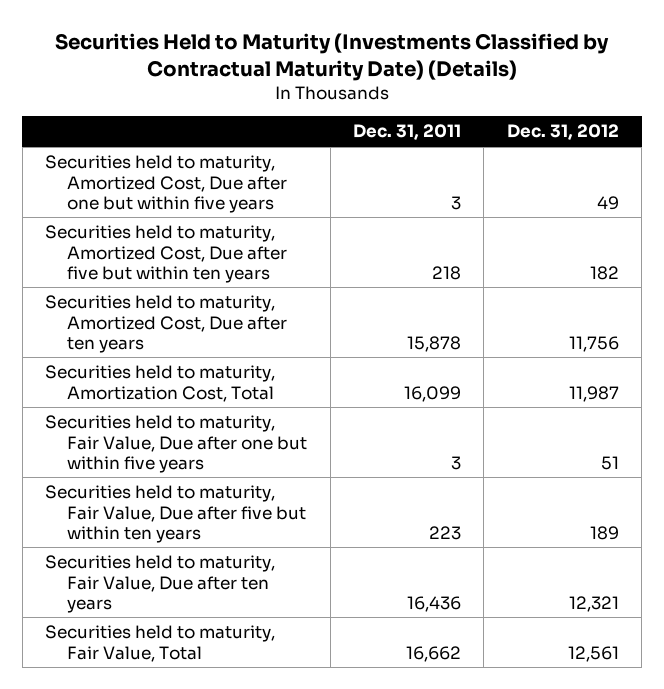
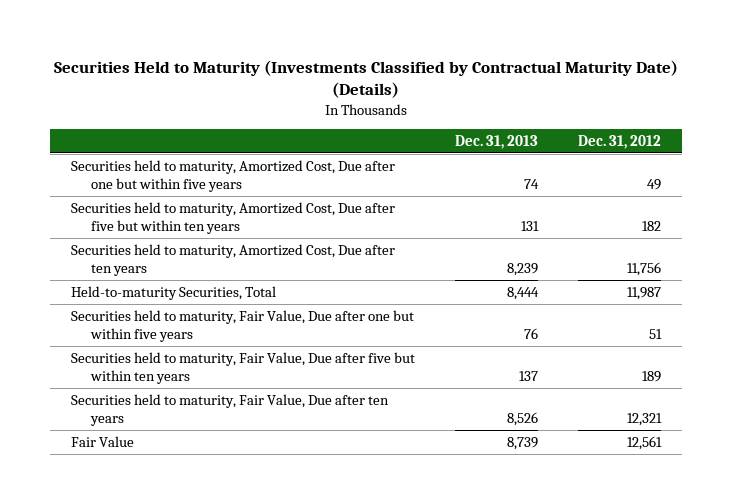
[352,124,461,141] Dec. 31, 2011 -> none
none -> [454,134,538,149] Dec. 31, 2013
[45,365,276,402] Securities held to maturity, Amortization Cost, Total -> [70,285,276,300] Held-to-maturity Securities, Total
[45,625,276,662] Securities held to maturity, Fair Value, Total -> [70,435,134,447] Fair Value

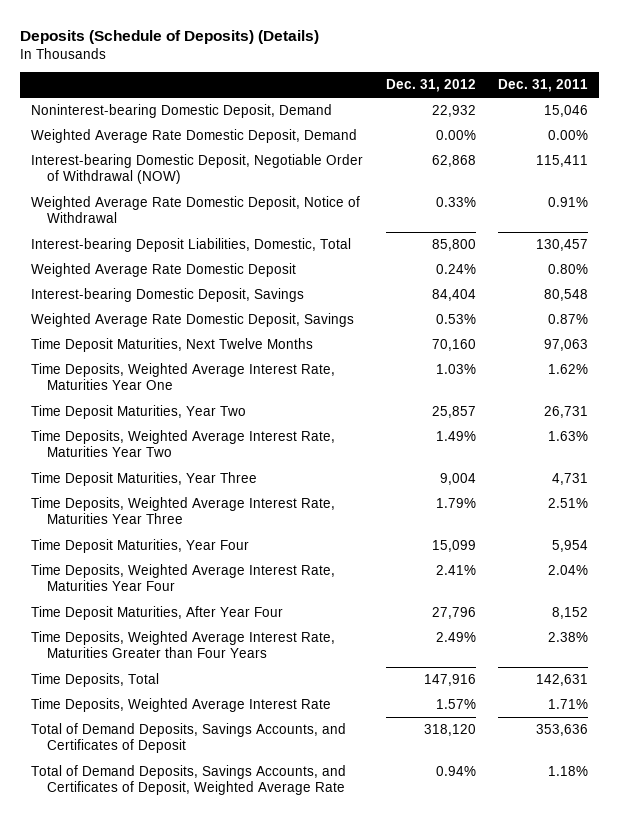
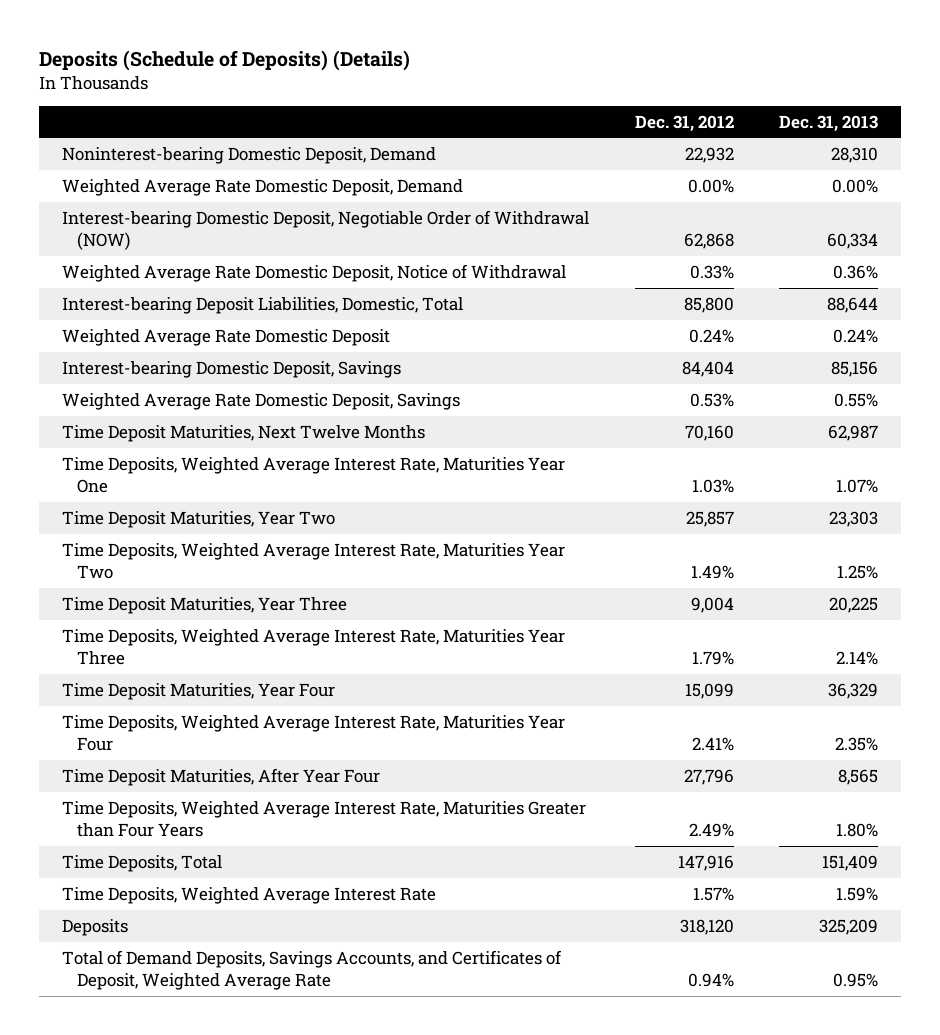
[498,79,589,93] Dec. 31, 2011 -> none
none -> [779,114,879,132] Dec. 31, 2013
[31,723,347,754] Total of Demand Deposits, Savings Accounts, and Certificates of Deposit -> [61,919,128,937] Deposits

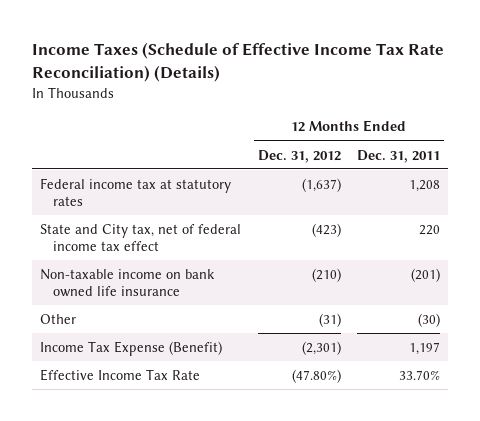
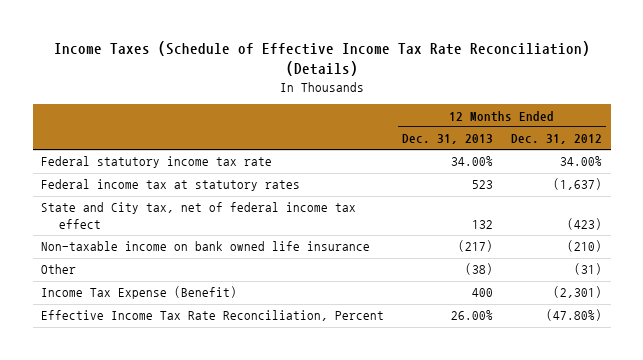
[357,149,441,163] Dec. 31, 2011 -> none
none -> [402,134,494,145] Dec. 31, 2013
none -> [41,156,273,169] Federal statutory income tax rate
[40,368,201,381] Effective Income Tax Rate -> [41,310,385,322] Effective Income Tax Rate Reconciliation, Percent

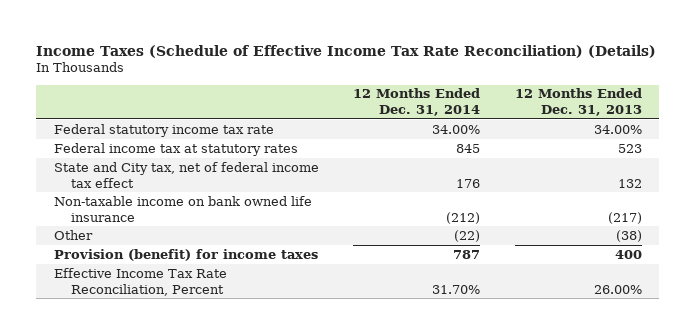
[510,134,602,145] Dec. 31, 2012 -> none
none -> [353,88,481,117] 12 Months Ended Dec. 31, 2014
[41,286,238,300] Income Tax Expense (Benefit) -> [53,248,318,261] Provision (benefit) for income taxes

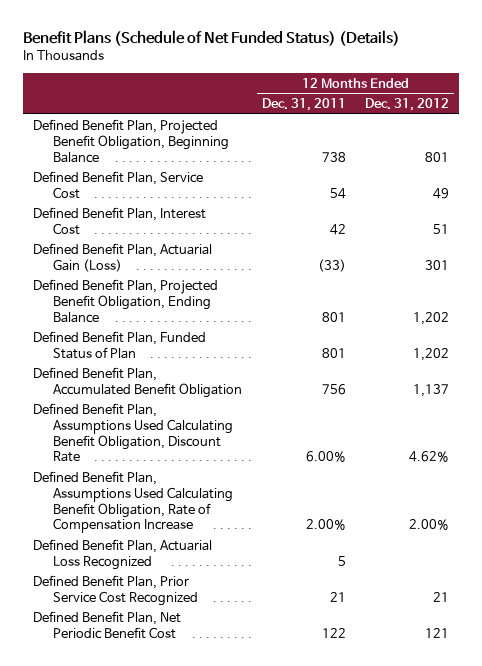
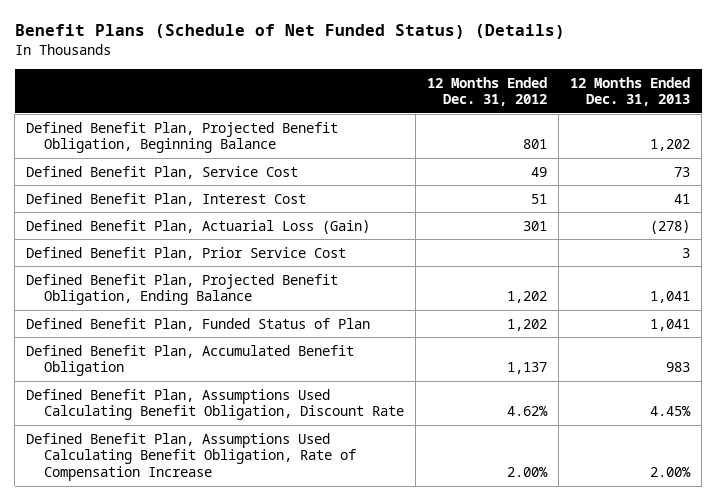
[261,98,346,112] Dec. 31, 2011 -> none
none -> [570,76,691,107] 12 Months Ended Dec. 31, 2013
[32,242,212,272] Defined Benefit Plan, Actuarial Gain (Loss) -> [26,219,371,234] Defined Benefit Plan, Actuarial Loss (Gain)
none -> [26,246,347,260] Defined Benefit Plan, Prior Service Cost
[32,538,212,570] Defined Benefit Plan, Actuarial Loss Recognized -> none
[32,574,198,606] Defined Benefit Plan, Prior Service Cost Recognized -> none
[32,610,181,639] Defined Benefit Plan, Net Periodic Benefit Cost -> none

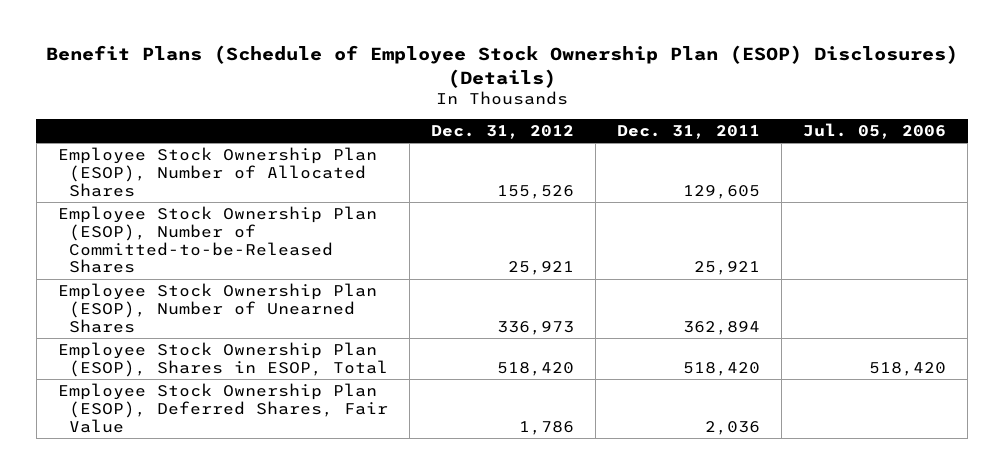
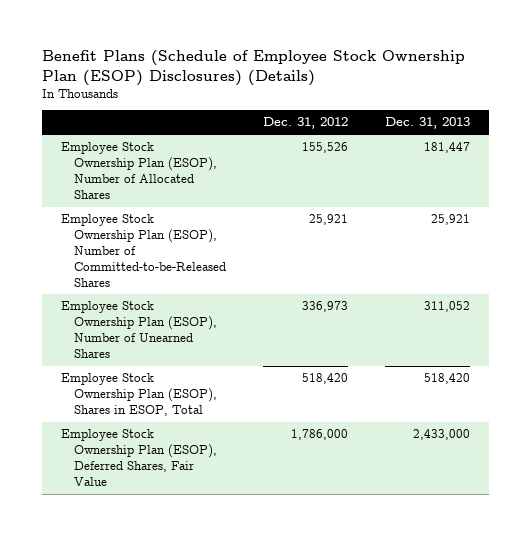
[617,125,761,140] Dec. 31, 2011 -> none
[803,123,947,140] Jul. 05, 2006 -> none
none -> [385,117,471,130] Dec. 31, 2013
[518,420,574,435] 1,786 -> [291,429,349,441] 1,786,000

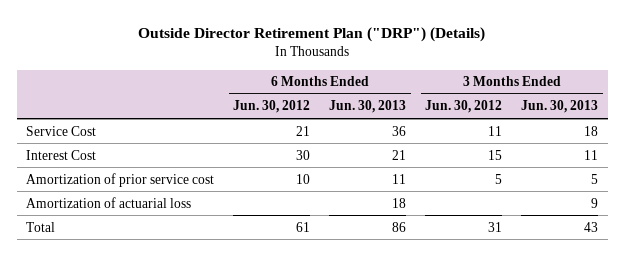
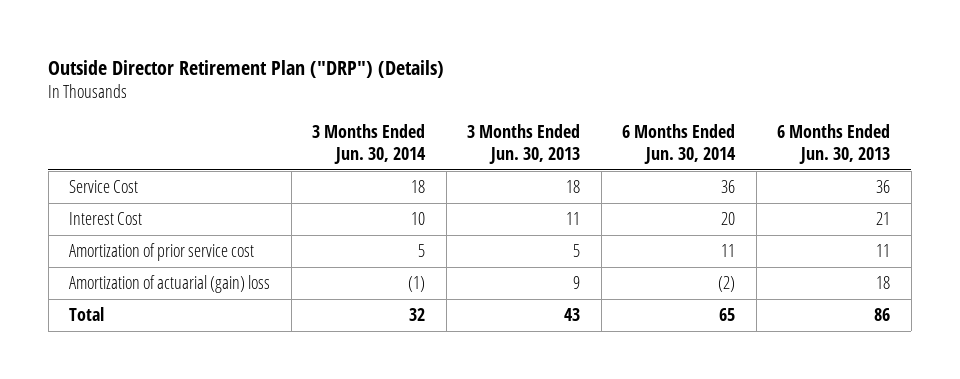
[233,100,311,114] Jun. 30, 2012 -> none
[425,100,503,114] Jun. 30, 2012 -> none
none -> [312,124,427,164] 3 Months Ended Jun. 30, 2014
none -> [622,124,737,164] 6 Months Ended Jun. 30, 2014
[26,196,192,208] Amortization of actuarial loss -> [69,275,271,294] Amortization of actuarial (gain) loss

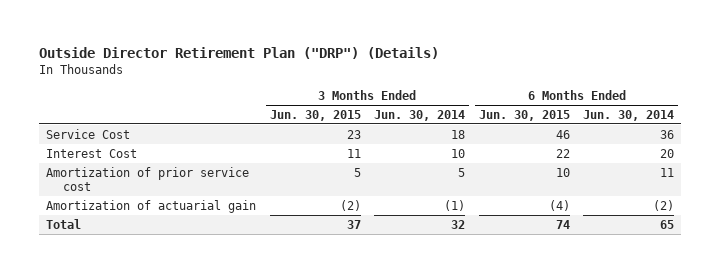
[467,124,581,164] 3 Months Ended Jun. 30, 2013 -> none
[777,124,891,164] 6 Months Ended Jun. 30, 2013 -> none
none -> [269,109,361,121] Jun. 30, 2015
none -> [478,109,570,121] Jun. 30, 2015
[69,275,271,294] Amortization of actuarial (gain) loss -> [45,199,256,213] Amortization of actuarial gain

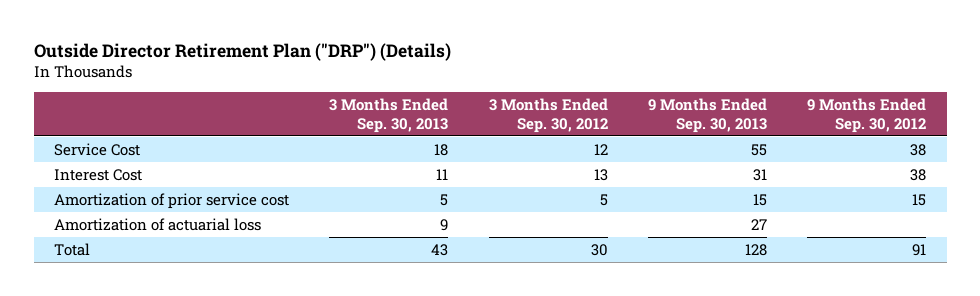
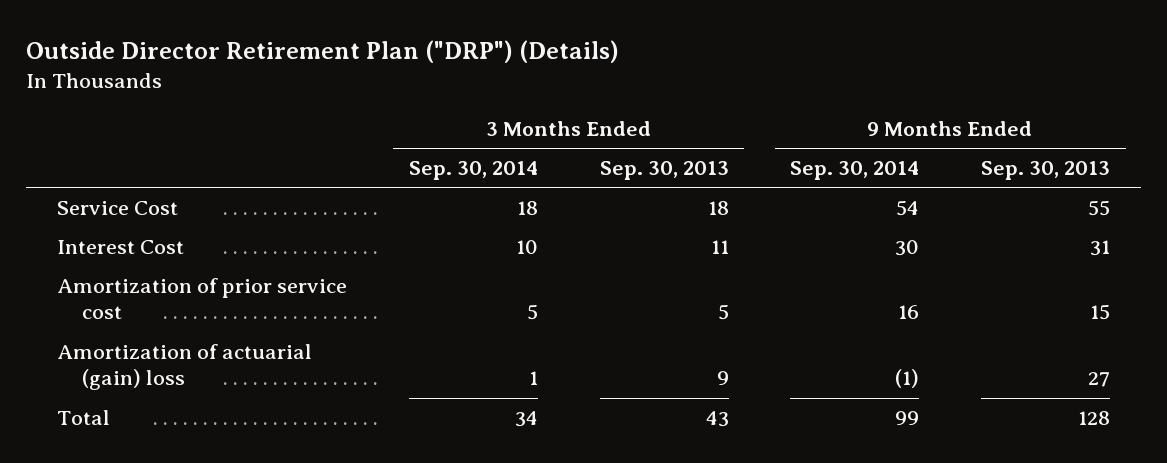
[488,98,608,133] 3 Months Ended Sep. 30, 2012 -> none
[807,98,927,133] 9 Months Ended Sep. 30, 2012 -> none
none -> [408,161,538,181] Sep. 30, 2014
none -> [790,161,920,181] Sep. 30, 2014
[53,217,261,231] Amortization of actuarial loss -> [57,343,313,391] Amortization of actuarial (gain) loss

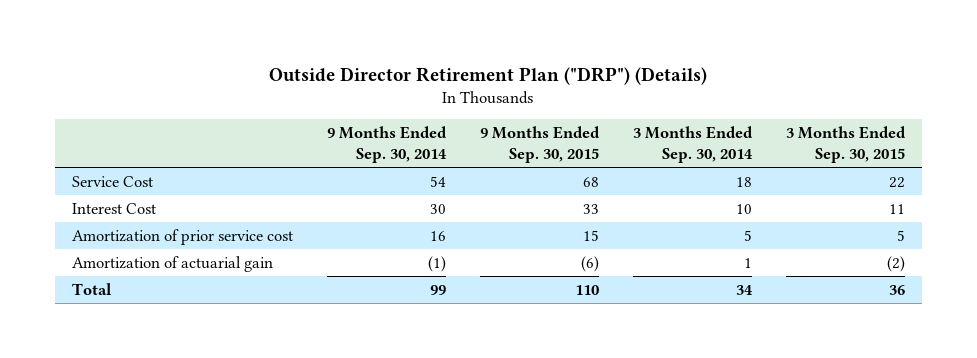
[599,161,729,181] Sep. 30, 2013 -> none
[981,161,1111,181] Sep. 30, 2013 -> none
none -> [479,125,600,163] 9 Months Ended Sep. 30, 2015
none -> [785,125,906,163] 3 Months Ended Sep. 30, 2015
[57,343,313,391] Amortization of actuarial (gain) loss -> [72,255,274,272] Amortization of actuarial gain

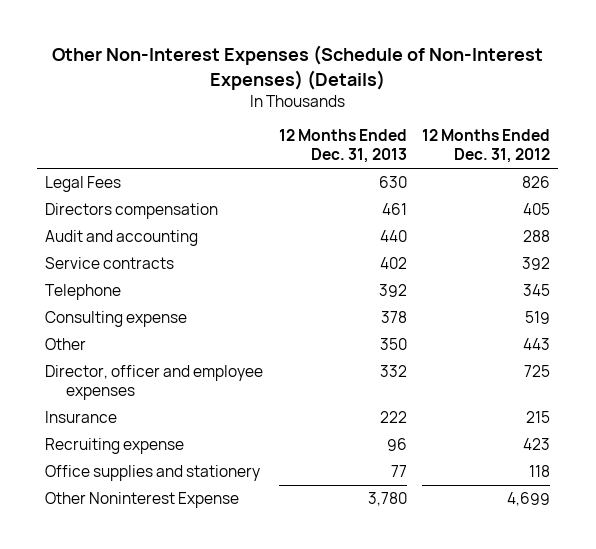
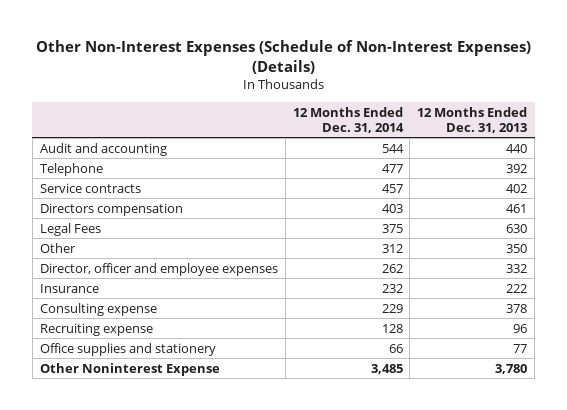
[422,129,551,164] 12 Months Ended Dec. 31, 2012 -> none
none -> [292,106,404,133] 12 Months Ended Dec. 31, 2014
[45,257,175,270] Service contracts -> [39,182,141,193] Service contracts
[45,203,219,220] Directors compensation -> [39,202,183,216] Directors compensation
[45,176,122,193] Legal Fees -> [39,222,101,236] Legal Fees
[45,311,188,328] Consulting expense -> [39,302,157,316] Consulting expense

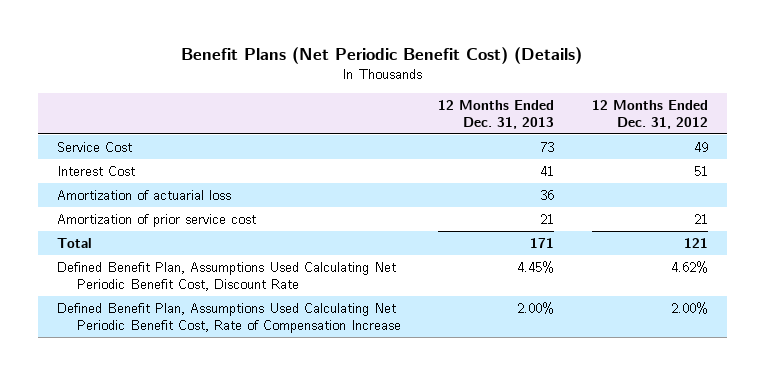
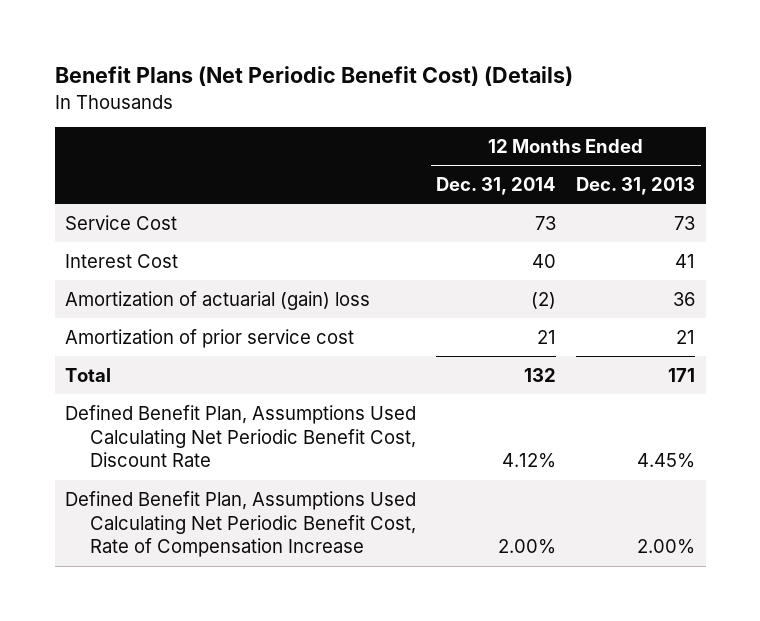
[592,100,709,129] 12 Months Ended Dec. 31, 2012 -> none
none -> [436,177,557,196] Dec. 31, 2014
[56,190,231,201] Amortization of actuarial loss -> [64,290,370,310] Amortization of actuarial (gain) loss

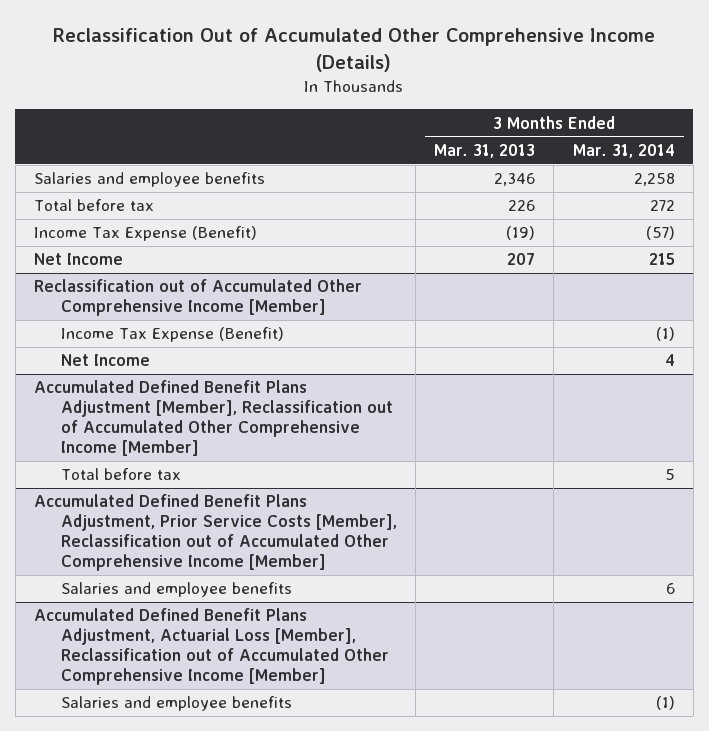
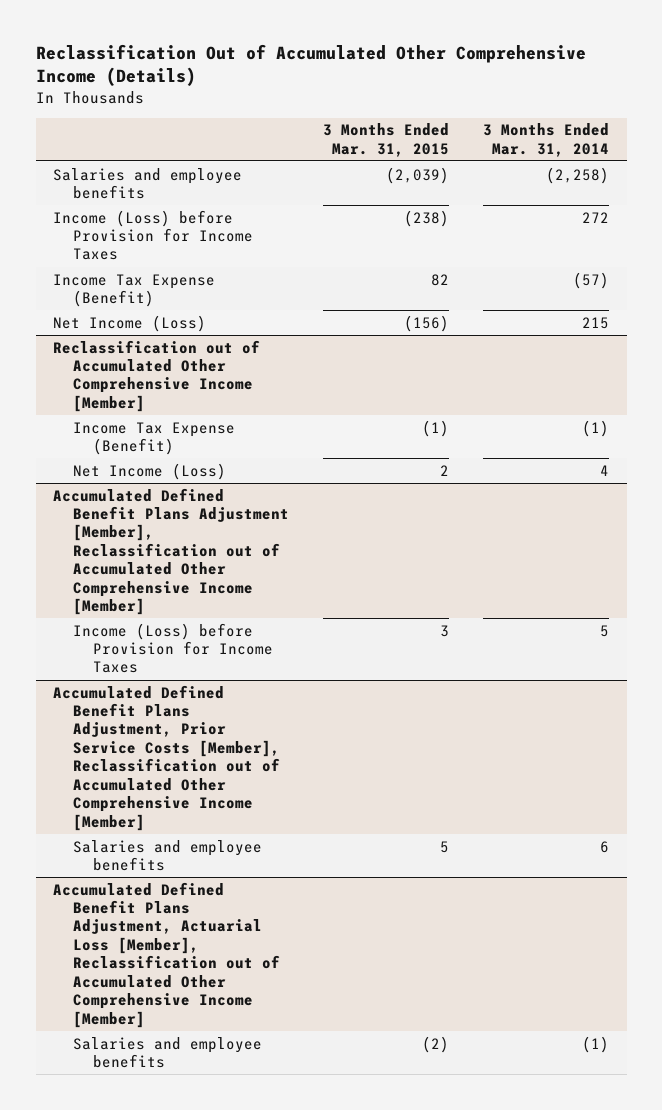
[434,143,536,158] Mar. 31, 2013 -> none
none -> [323,123,450,157] 3 Months Ended Mar. 31, 2015
[633,173,675,187] 2,258 -> [546,166,610,184] (2,258)
[34,199,155,212] Total before tax -> [52,209,253,261] Income (Loss) before Provision for Income Taxes
[34,253,124,266] Net Income -> [52,314,206,332] Net Income (Loss)
[60,354,150,367] Net Income -> [72,462,226,480] Net Income (Loss)
[60,468,181,481] Total before tax -> [72,622,273,674] Income (Loss) before Provision for Income Taxes

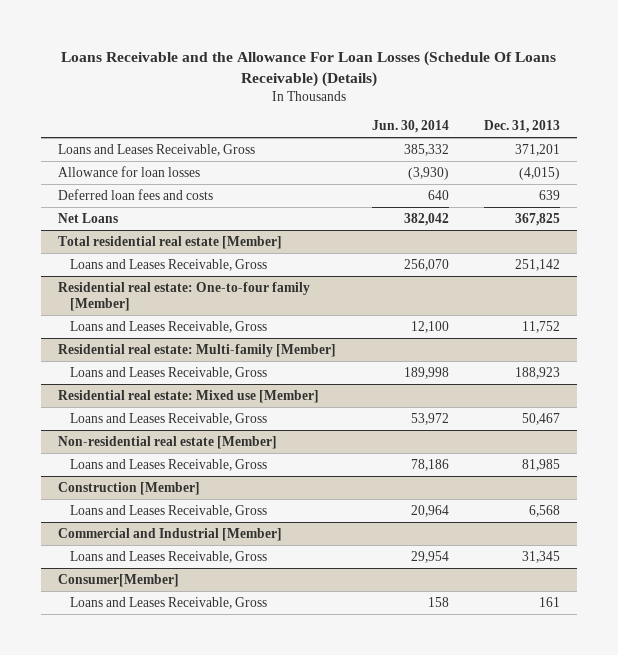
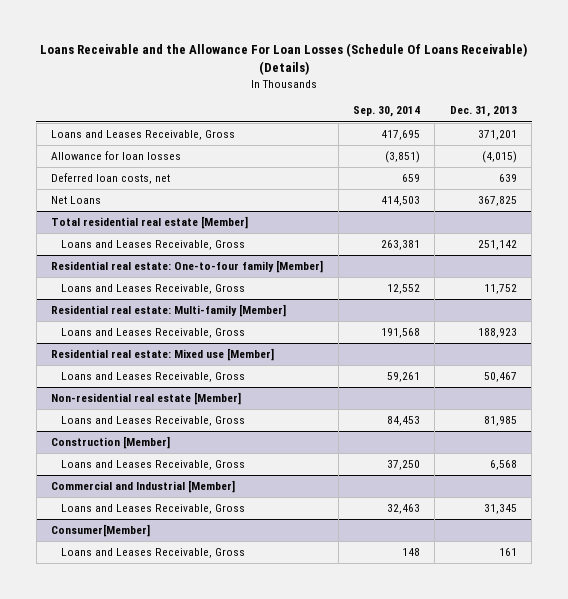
[371,120,449,134] Jun. 30, 2014 -> none
none -> [353,106,421,118] Sep. 30, 2014
[58,188,214,200] Deferred loan fees and costs -> [51,173,171,185] Deferred loan costs, net

